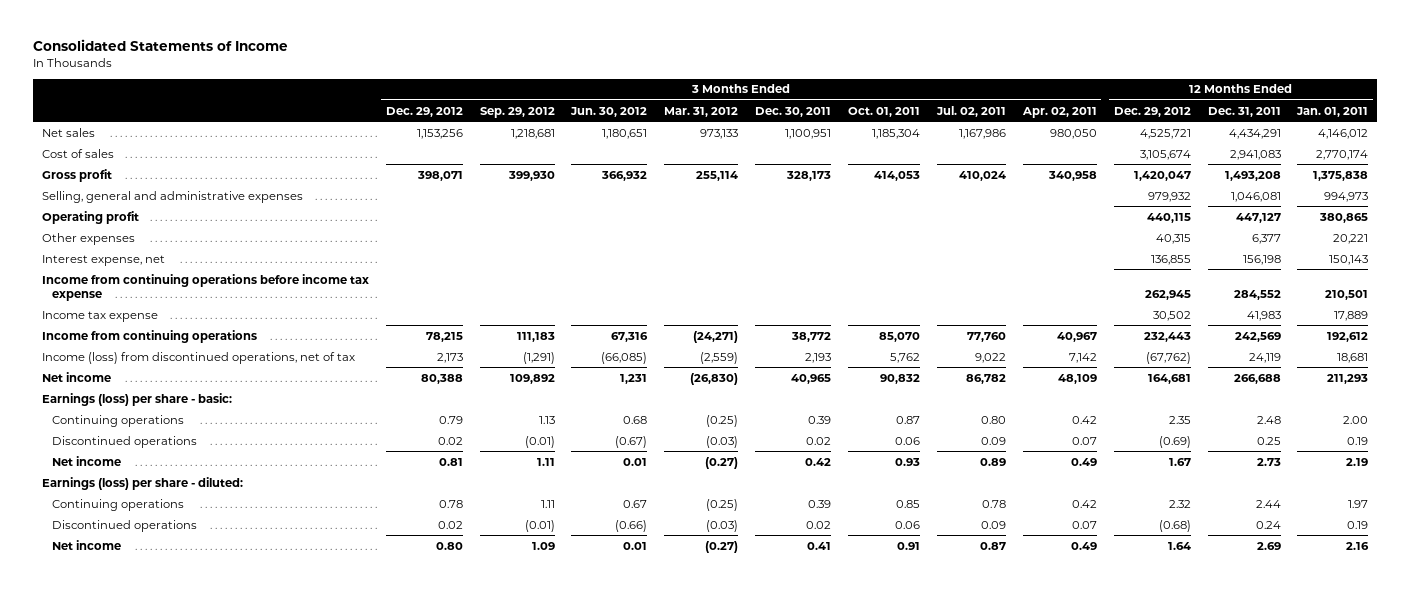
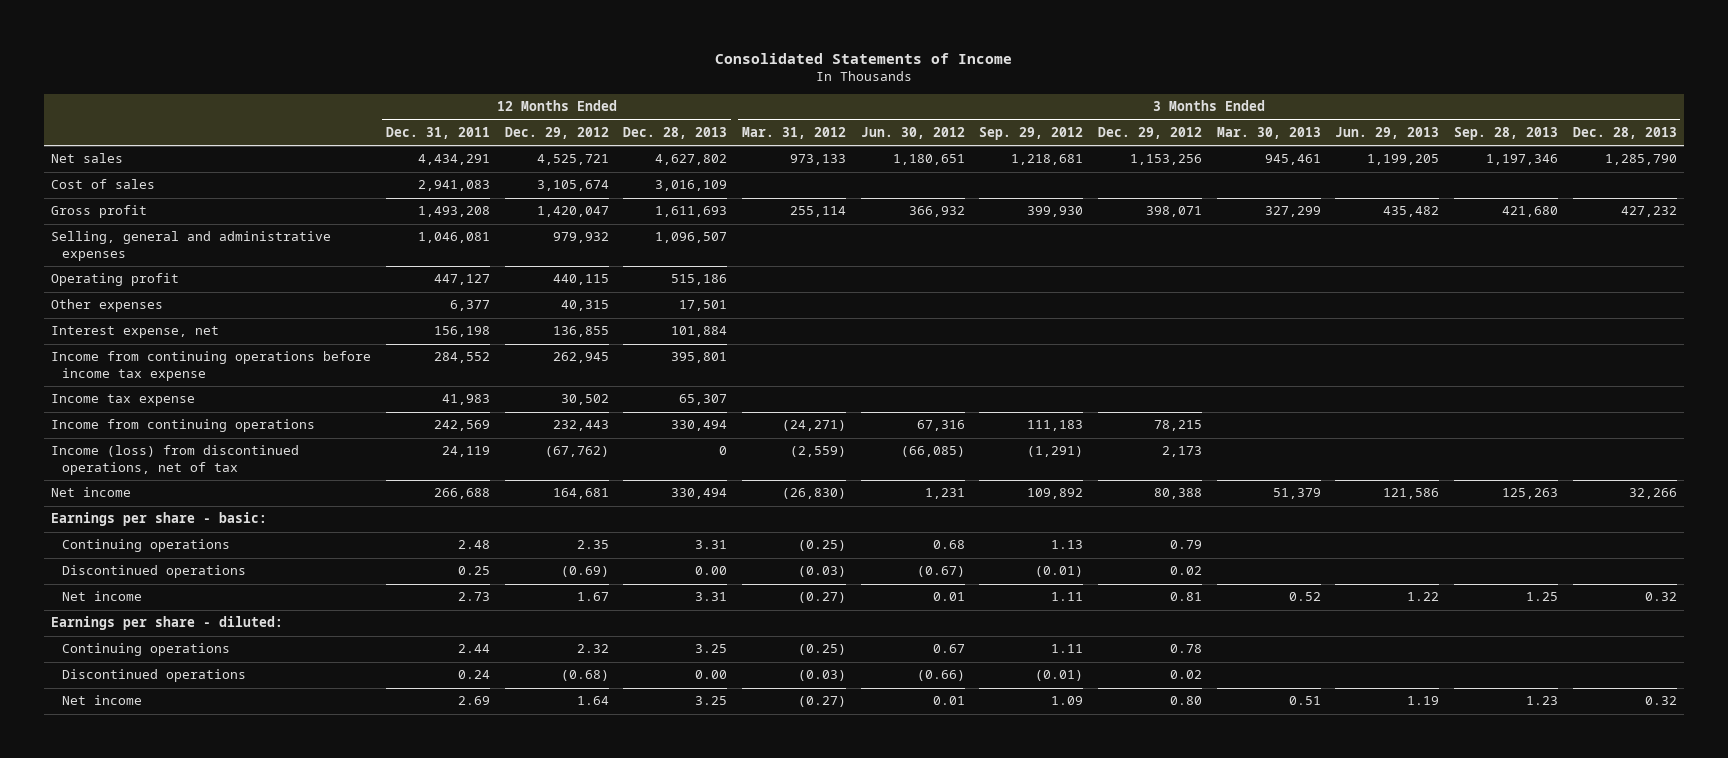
[755,106,832,117] Dec. 30, 2011 -> none
[848,106,921,117] Oct. 01, 2011 -> none
[935,105,1006,117] Jul. 02, 2011 -> none
[1021,106,1097,118] Apr. 02, 2011 -> none
[1296,106,1369,117] Jan. 01, 2011 -> none
none -> [623,126,728,139] Dec. 28, 2013
none -> [1216,126,1321,139] Mar. 30, 2013
none -> [1335,126,1440,139] Jun. 29, 2013
none -> [1454,126,1559,140] Sep. 28, 2013
none -> [1572,126,1677,139] Dec. 28, 2013
[41,392,232,406] Earnings (loss) per share - basic: -> [51,512,268,527] Earnings per share - basic:
[41,476,243,490] Earnings (loss) per share - diluted: -> [51,616,284,631] Earnings per share - diluted:

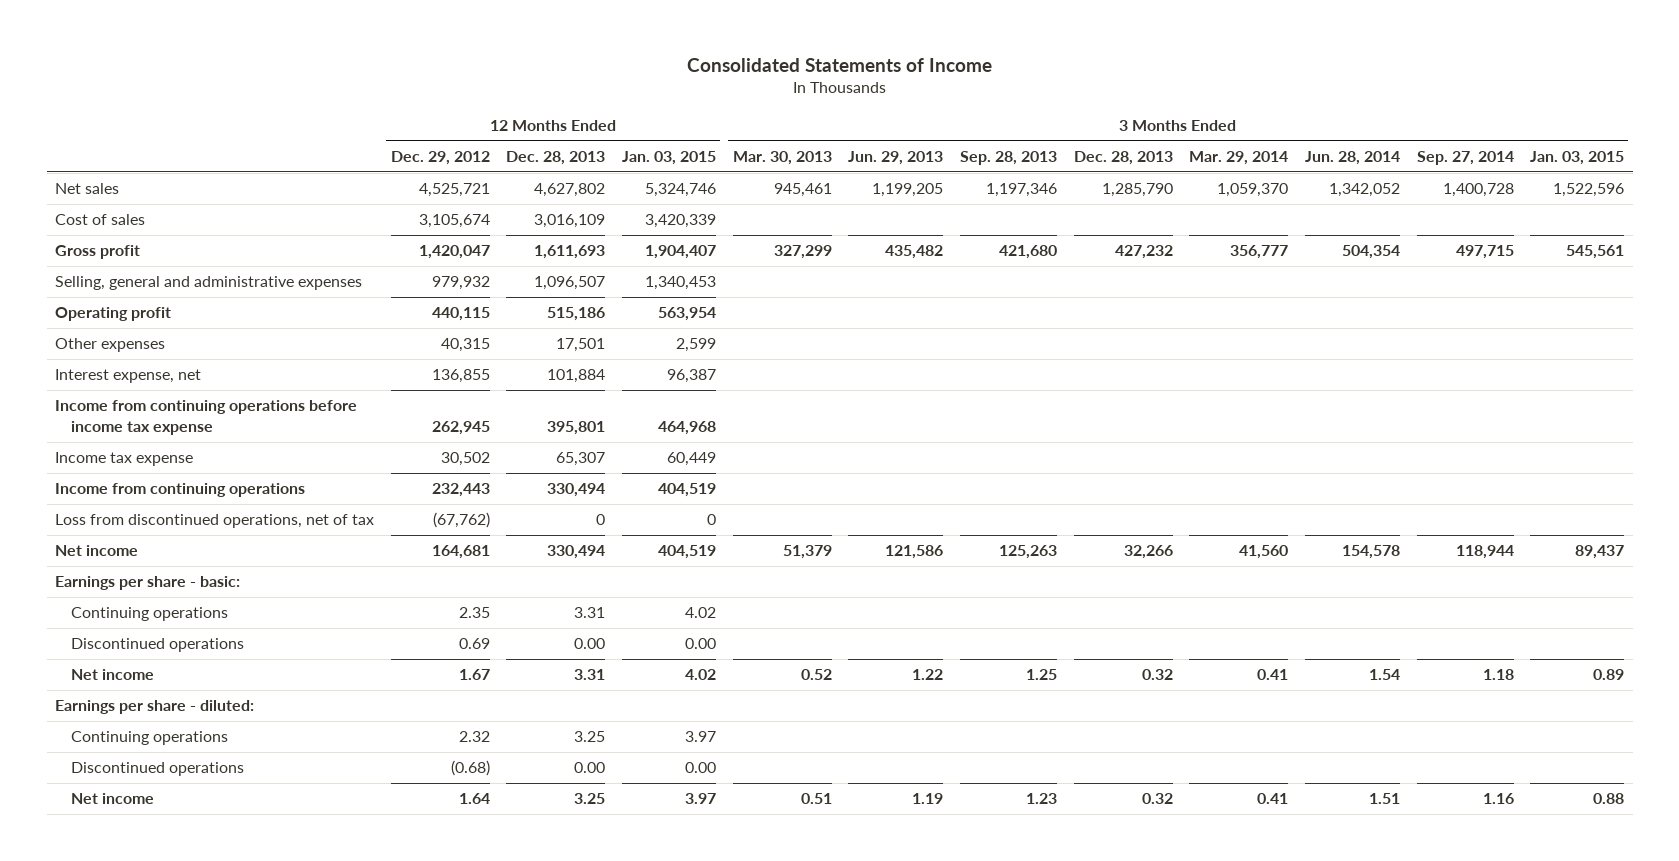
[386,126,491,139] Dec. 31, 2011 -> none
[742,126,847,139] Mar. 31, 2012 -> none
[860,126,965,139] Jun. 30, 2012 -> none
[979,126,1084,140] Sep. 29, 2012 -> none
[1098,126,1203,139] Dec. 29, 2012 -> none
none -> [621,151,716,166] Jan. 03, 2015
none -> [1189,151,1289,166] Mar. 29, 2014
none -> [1304,151,1400,166] Jun. 28, 2014
none -> [1416,151,1514,166] Sep. 27, 2014
none -> [1530,151,1625,166] Jan. 03, 2015
[51,445,300,475] Income (loss) from discontinued operations, net of tax -> [54,514,374,529] Loss from discontinued operations, net of tax
[560,566,609,578] (0.69) -> [458,638,490,650] 0.69

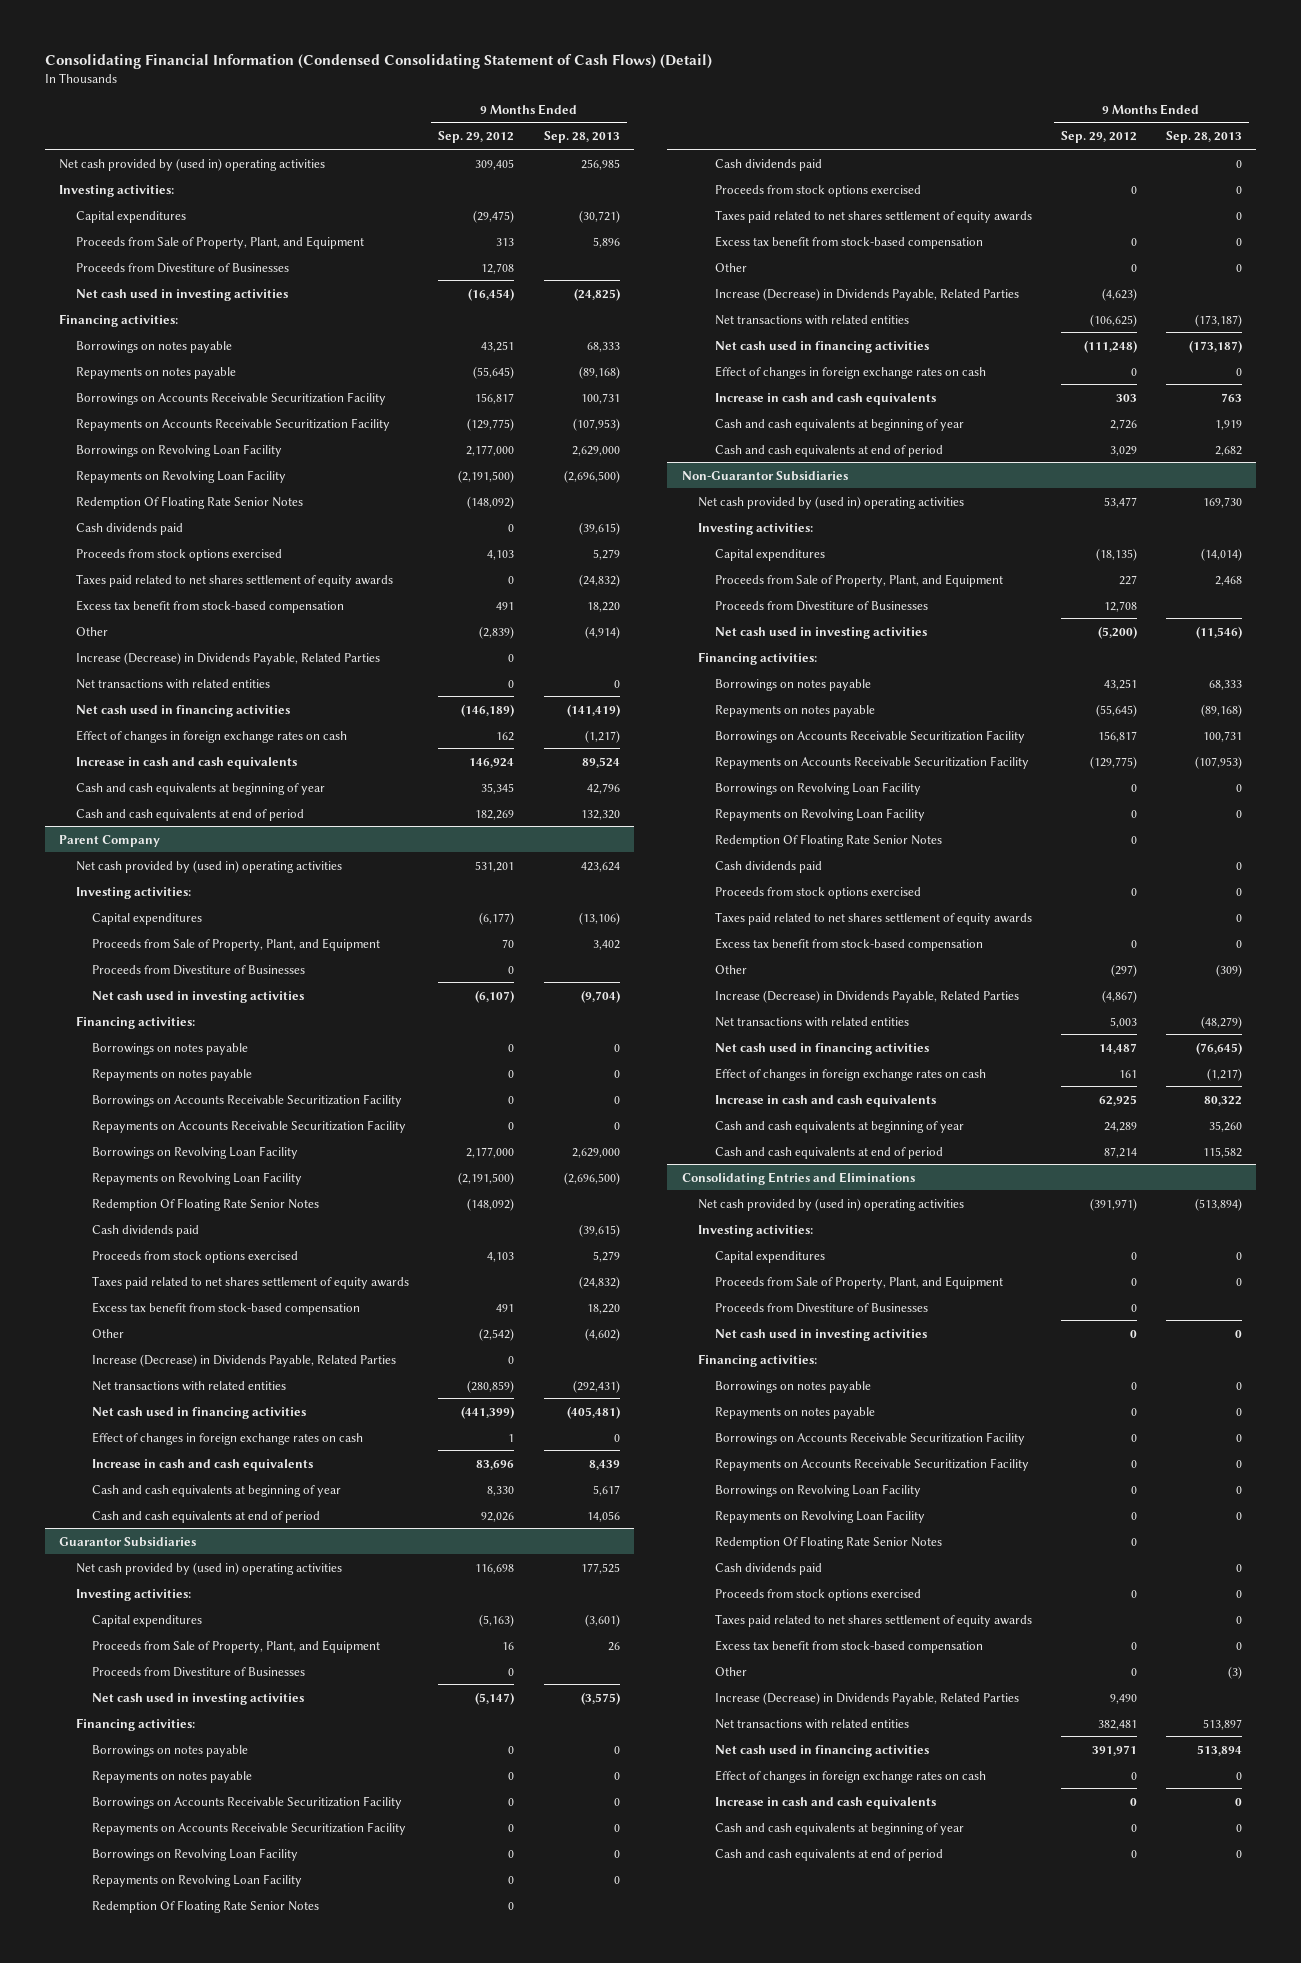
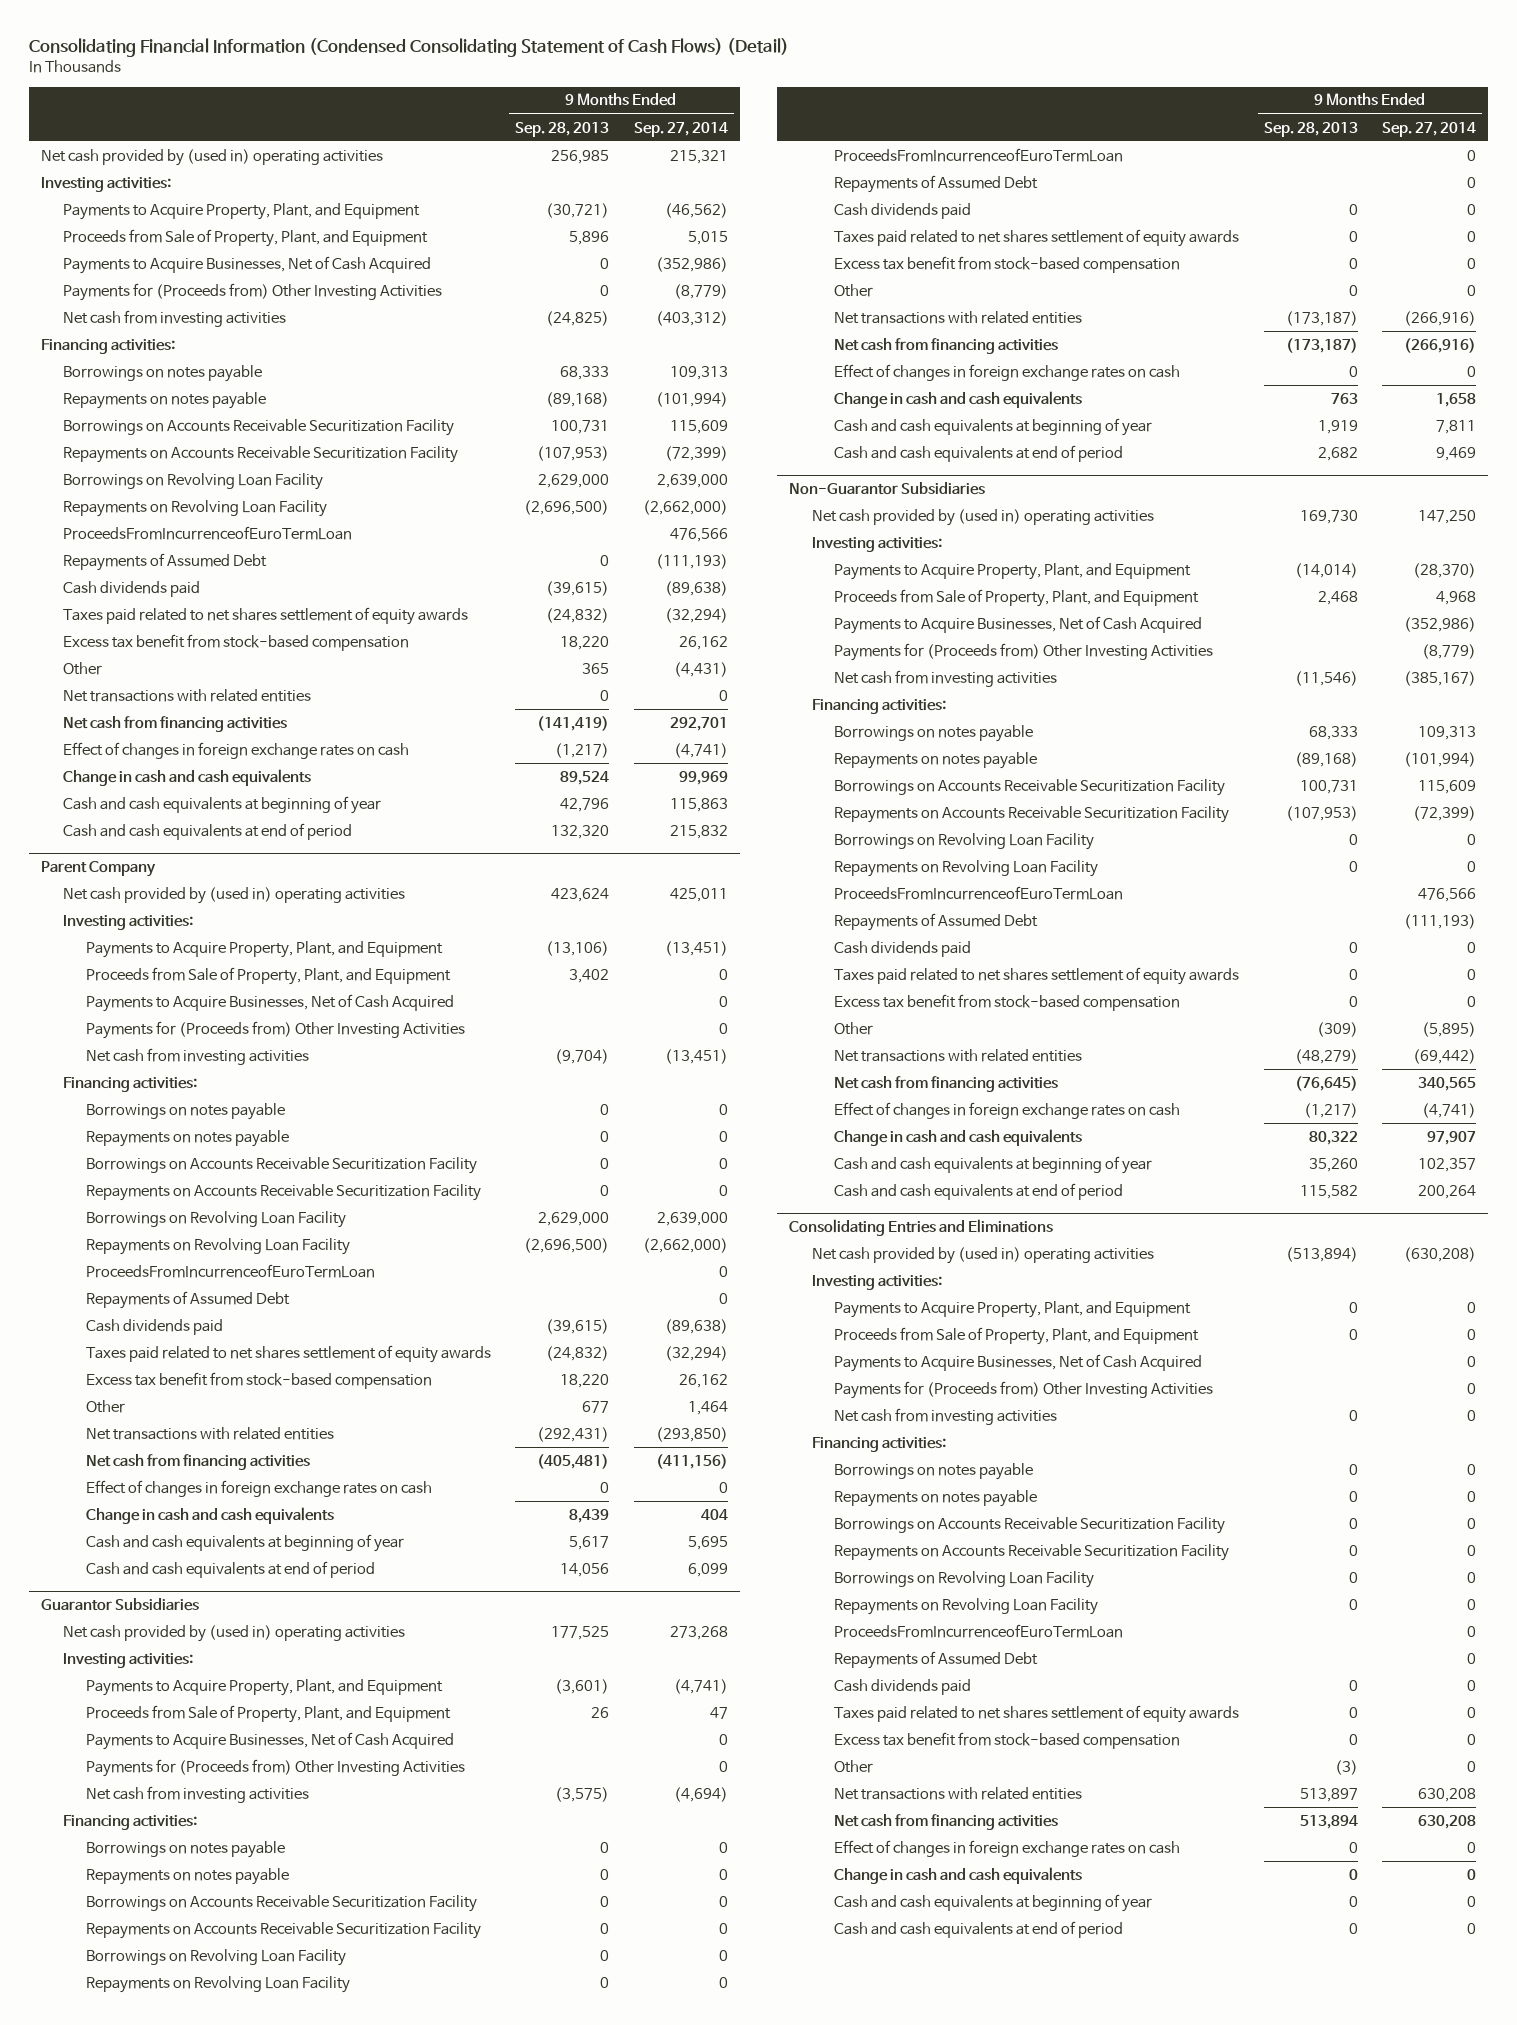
[438,131,515,144] Sep. 29, 2012 -> none
none -> [633,121,728,137] Sep. 27, 2014
[75,210,186,223] Capital expenditures -> [63,202,421,220] Payments to Acquire Property, Plant, and Equipment
[75,262,289,273] Proceeds from Divestiture of Businesses -> none
none -> [63,255,432,274] Payments to Acquire Businesses, Net of Cash Acquired
none -> [63,282,443,301] Payments for (Proceeds from) Other Investing Activities
[75,288,288,301] Net cash used in investing activities -> [63,309,287,327] Net cash from investing activities
[75,495,303,509] Redemption Of Floating Rate Senior Notes -> none
none -> [63,525,353,540] ProceedsFromIncurrenceofEuroTermLoan
none -> [63,552,268,571] Repayments of Assumed Debt
[75,548,282,561] Proceeds from stock options exercised -> none
[75,651,380,665] Increase (Decrease) in Dividends Payable, Related Parties -> none
[584,625,620,639] (4,914) -> [582,662,610,674] 365
[75,704,290,717] Net cash used in financing activities -> [63,715,288,732] Net cash from financing activities
[75,756,297,769] Increase in cash and cash equivalents -> [63,768,312,786] Change in cash and cash equivalents
[92,912,203,925] Capital expenditures -> [86,940,444,958] Payments to Acquire Property, Plant, and Equipment
[92,964,306,975] Proceeds from Divestiture of Businesses -> none
none -> [86,993,455,1012] Payments to Acquire Businesses, Net of Cash Acquired
none -> [86,1020,466,1039] Payments for (Proceeds from) Other Investing Activities
[92,990,305,1003] Net cash used in investing activities -> [86,1047,310,1065] Net cash from investing activities
[92,1197,320,1211] Redemption Of Floating Rate Senior Notes -> none
none -> [86,1263,376,1278] ProceedsFromIncurrenceofEuroTermLoan
none -> [86,1290,291,1309] Repayments of Assumed Debt
[92,1250,299,1263] Proceeds from stock options exercised -> none
[92,1353,397,1367] Increase (Decrease) in Dividends Payable, Related Parties -> none
[584,1327,620,1341] (4,602) -> [582,1400,610,1413] 677
[92,1406,307,1419] Net cash used in financing activities -> [86,1453,311,1470] Net cash from financing activities
[92,1458,314,1471] Increase in cash and cash equivalents -> [86,1506,335,1524] Change in cash and cash equivalents
[92,1614,203,1627] Capital expenditures -> [86,1678,444,1696] Payments to Acquire Property, Plant, and Equipment
[92,1666,306,1677] Proceeds from Divestiture of Businesses -> none
none -> [86,1731,455,1750] Payments to Acquire Businesses, Net of Cash Acquired
none -> [86,1758,466,1777] Payments for (Proceeds from) Other Investing Activities
[92,1692,305,1705] Net cash used in investing activities -> [86,1785,310,1803] Net cash from investing activities
[92,1899,320,1913] Redemption Of Floating Rate Senior Notes -> none
none -> [834,147,1124,162] ProceedsFromIncurrenceofEuroTermLoan
none -> [834,174,1039,193] Repayments of Assumed Debt
[714,184,921,197] Proceeds from stock options exercised -> none
[714,287,1019,301] Increase (Decrease) in Dividends Payable, Related Parties -> none
[714,340,929,353] Net cash used in financing activities -> [834,337,1059,354] Net cash from financing activities
[714,392,936,405] Increase in cash and cash equivalents -> [834,390,1083,408] Change in cash and cash equivalents
[714,548,825,561] Capital expenditures -> [834,562,1192,580] Payments to Acquire Property, Plant, and Equipment
[714,600,928,611] Proceeds from Divestiture of Businesses -> none
none -> [834,615,1203,634] Payments to Acquire Businesses, Net of Cash Acquired
none -> [834,642,1214,661] Payments for (Proceeds from) Other Investing Activities
[714,626,927,639] Net cash used in investing activities -> [834,669,1058,687] Net cash from investing activities
[714,833,942,847] Redemption Of Floating Rate Senior Notes -> none
none -> [834,885,1124,900] ProceedsFromIncurrenceofEuroTermLoan
none -> [834,912,1039,931] Repayments of Assumed Debt
[714,886,921,899] Proceeds from stock options exercised -> none
[714,989,1019,1003] Increase (Decrease) in Dividends Payable, Related Parties -> none
[714,1042,929,1055] Net cash used in financing activities -> [834,1075,1059,1092] Net cash from financing activities
[714,1094,936,1107] Increase in cash and cash equivalents -> [834,1128,1083,1146] Change in cash and cash equivalents
[714,1250,825,1263] Capital expenditures -> none
none -> [834,1300,1192,1318] Payments to Acquire Property, Plant, and Equipment
[714,1302,928,1313] Proceeds from Divestiture of Businesses -> none
none -> [834,1353,1203,1372] Payments to Acquire Businesses, Net of Cash Acquired
none -> [834,1380,1214,1399] Payments for (Proceeds from) Other Investing Activities
[714,1328,927,1341] Net cash used in investing activities -> [834,1407,1058,1425] Net cash from investing activities
[714,1535,942,1549] Redemption Of Floating Rate Senior Notes -> none
none -> [834,1623,1124,1638] ProceedsFromIncurrenceofEuroTermLoan
none -> [834,1650,1039,1669] Repayments of Assumed Debt
[714,1588,921,1601] Proceeds from stock options exercised -> none
[714,1691,1019,1705] Increase (Decrease) in Dividends Payable, Related Parties -> none
[714,1744,929,1757] Net cash used in financing activities -> [834,1813,1059,1830] Net cash from financing activities
[714,1796,936,1809] Increase in cash and cash equivalents -> [834,1866,1083,1884] Change in cash and cash equivalents

